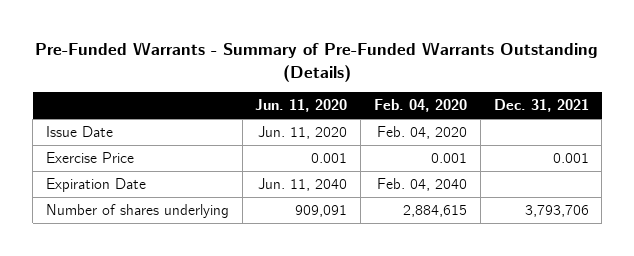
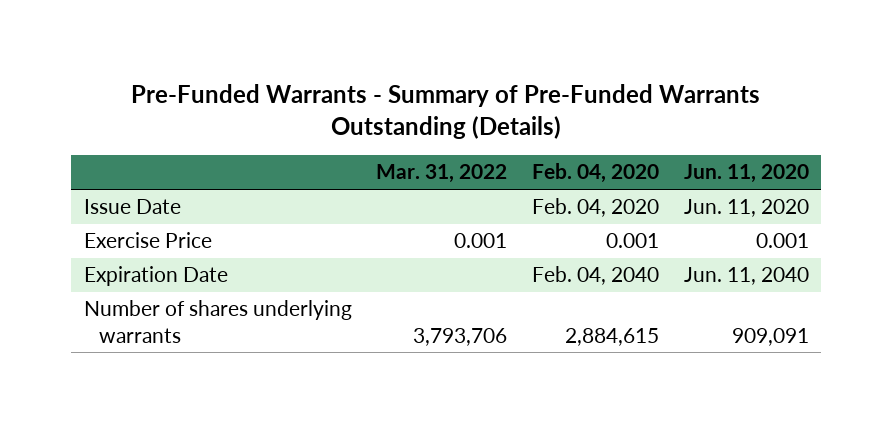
[493,99,589,113] Dec. 31, 2021 -> none
none -> [376,164,508,184] Mar. 31, 2022
[45,203,229,218] Number of shares underlying -> [83,300,352,343] Number of shares underlying warrants

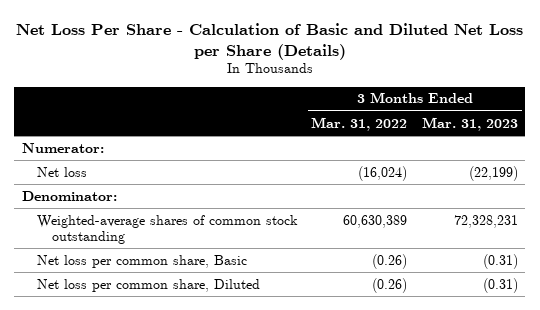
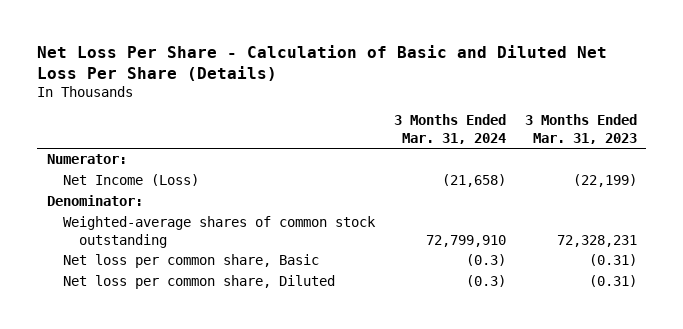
[15,22,523,60] Net Loss Per Share - Calculation of Basic and Diluted Net Loss per Share (Details) -> [37,44,608,81] Net Loss Per Share - Calculation of Basic and Diluted Net Loss Per Share (Details)
[311,116,408,131] Mar. 31, 2022 -> none
none -> [393,114,506,144] 3 Months Ended Mar. 31, 2024
[36,166,87,177] Net loss -> [62,174,199,187] Net Income (Loss)

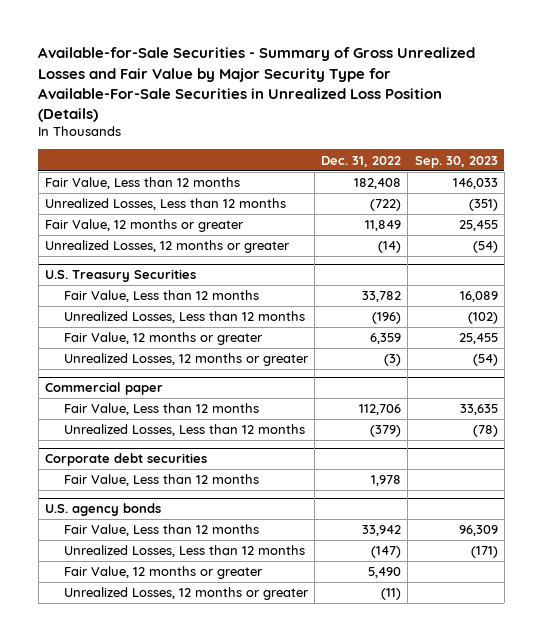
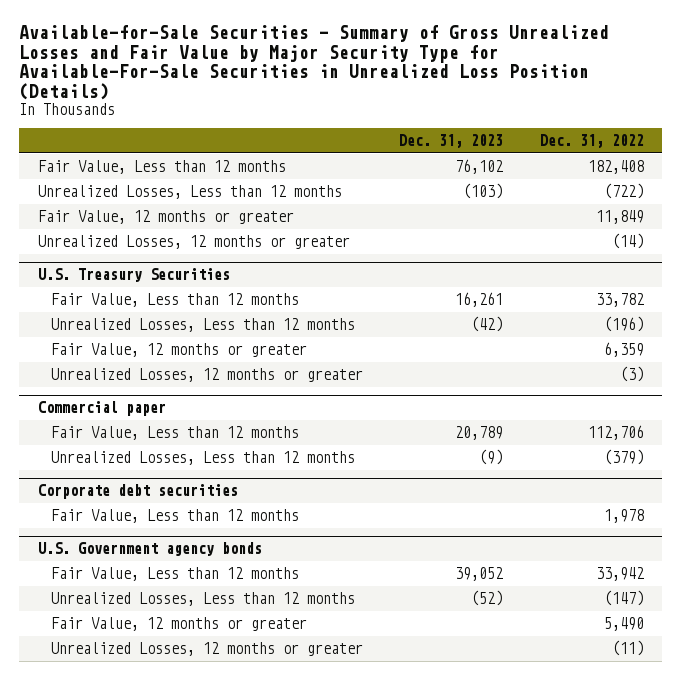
[414,155,498,168] Sep. 30, 2023 -> none
none -> [399,134,504,149] Dec. 31, 2023
[44,503,161,517] U.S. agency bonds -> [37,542,262,557] U.S. Government agency bonds

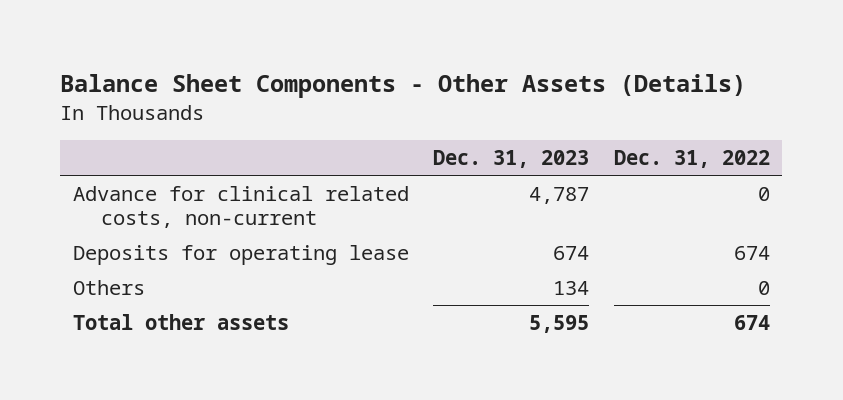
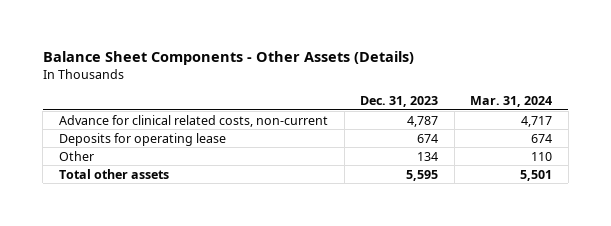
[614,150,771,169] Dec. 31, 2022 -> none
none -> [470,96,553,108] Mar. 31, 2024
[72,280,145,296] Others -> [59,150,95,161] Other

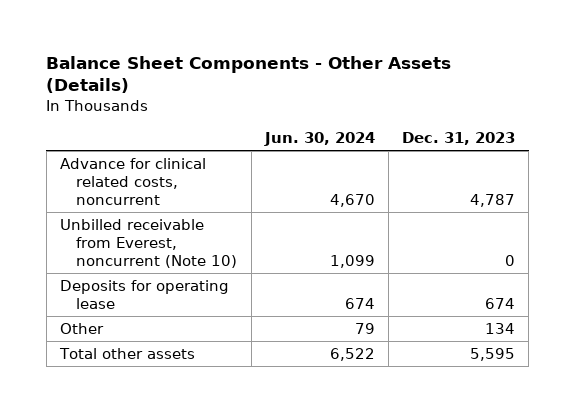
[470,96,553,108] Mar. 31, 2024 -> none
none -> [263,132,375,147] Jun. 30, 2024
[59,114,329,127] Advance for clinical related costs, non-current -> [59,157,206,205] Advance for clinical related costs, noncurrent
none -> [59,218,238,268] Unbilled receivable from Everest, noncurrent (Note 10)

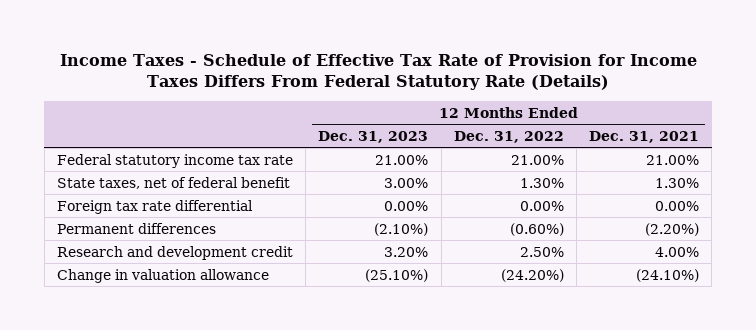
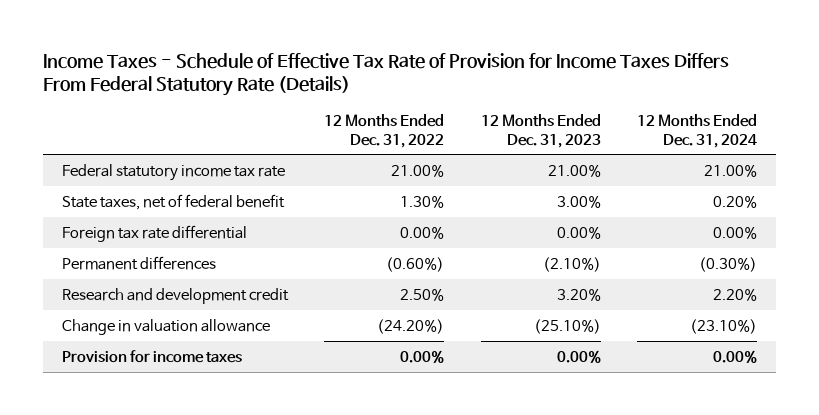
[588,130,699,143] Dec. 31, 2021 -> none
none -> [637,113,758,148] 12 Months Ended Dec. 31, 2024
none -> [61,349,242,363] Provision for income taxes

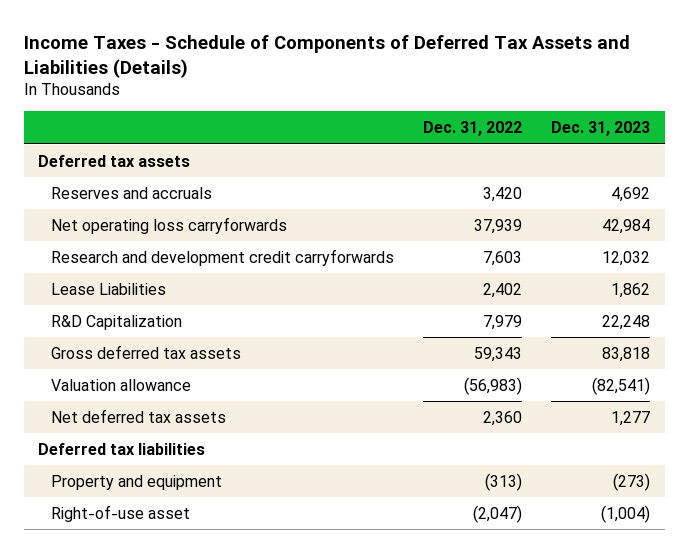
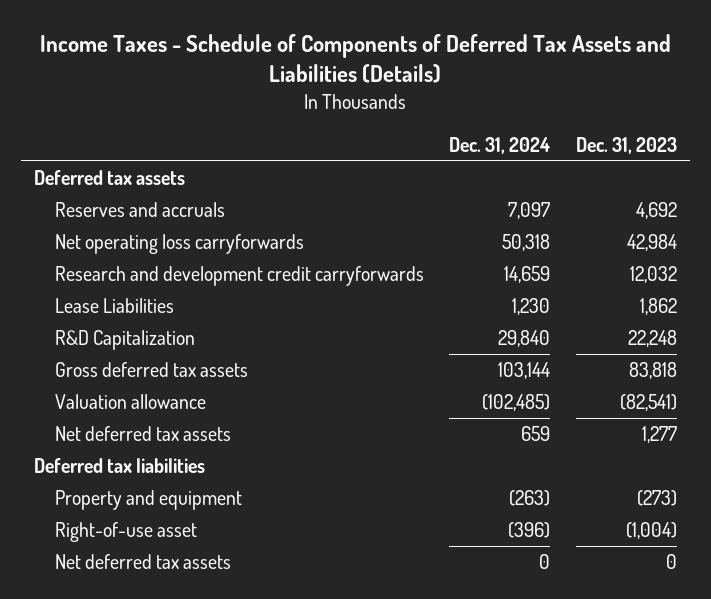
[423,121,523,137] Dec. 31, 2022 -> none
none -> [449,136,551,154] Dec. 31, 2024
none -> [54,554,231,570] Net deferred tax assets

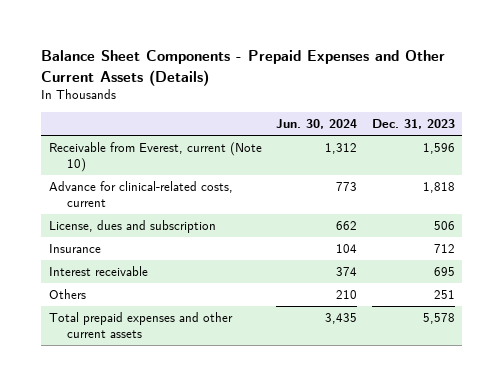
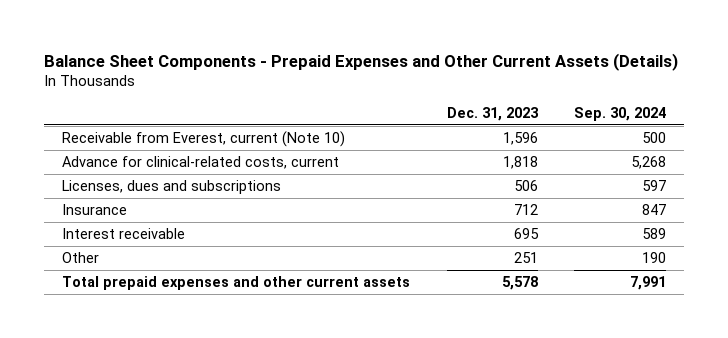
[276,119,358,130] Jun. 30, 2024 -> none
none -> [573,106,666,121] Sep. 30, 2024
[48,220,216,234] License, dues and subscription -> [62,180,282,195] Licenses, dues and subscriptions
[48,289,86,300] Others -> [62,252,100,264] Other

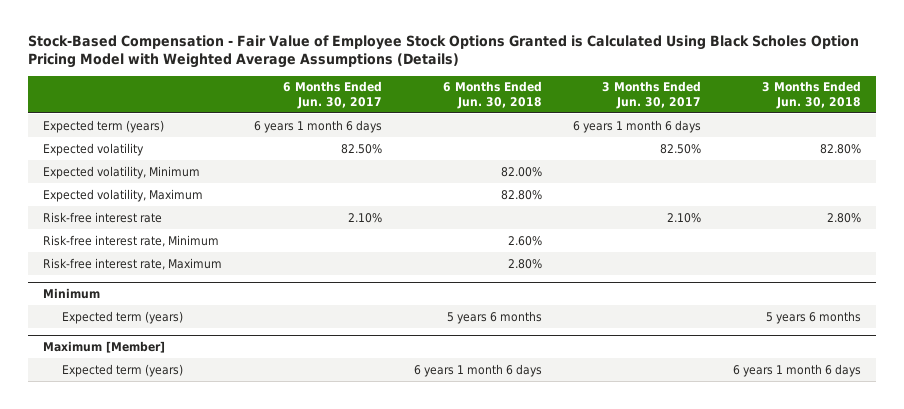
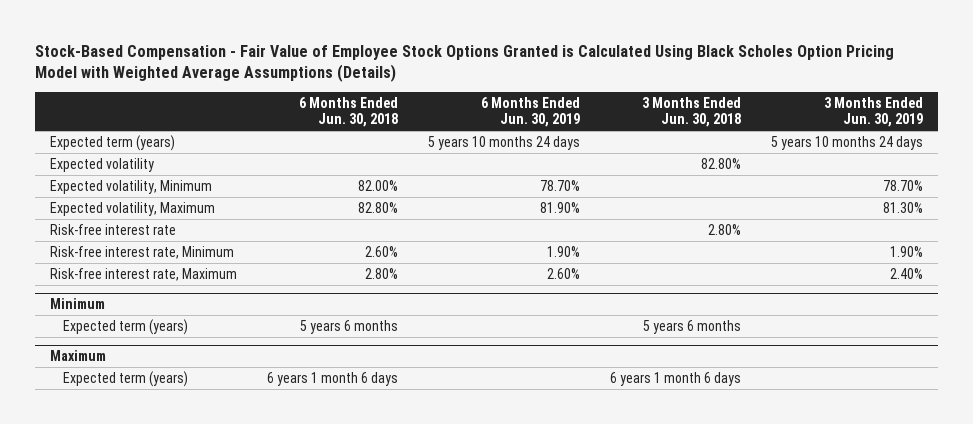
[282,81,382,109] 6 Months Ended Jun. 30, 2017 -> none
[602,81,702,109] 3 Months Ended Jun. 30, 2017 -> none
none -> [481,97,581,128] 6 Months Ended Jun. 30, 2019
none -> [824,97,924,128] 3 Months Ended Jun. 30, 2019
[43,340,166,353] Maximum [Member] -> [49,349,106,361] Maximum

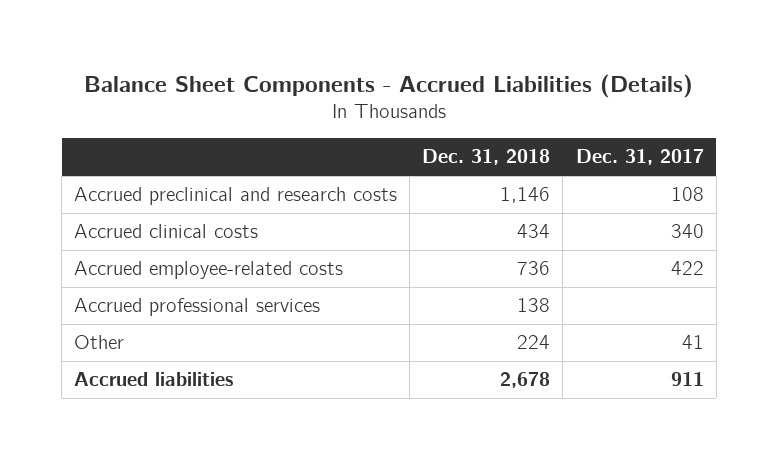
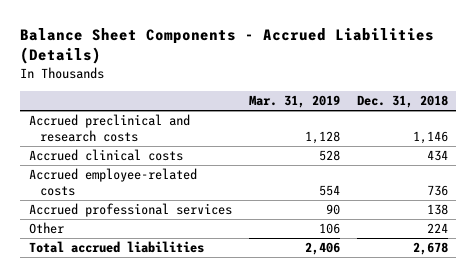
[575,149,704,166] Dec. 31, 2017 -> none
none -> [248,94,340,108] Mar. 31, 2019
[74,372,234,387] Accrued liabilities -> [28,241,204,254] Total accrued liabilities

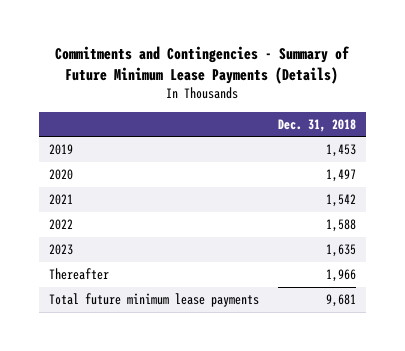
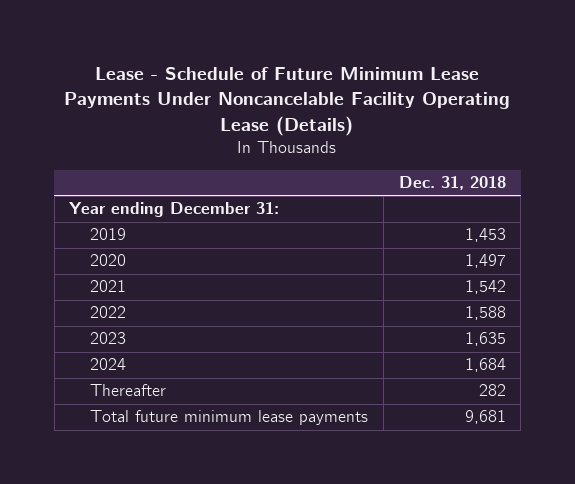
[55,46,351,85] Commitments and Contingencies - Summary of Future Minimum Lease Payments (Details) -> [64,66,511,136] Lease - Schedule of Future Minimum Lease Payments Under Noncancelable Facility Operating Lease (Details)
none -> [69,202,280,218] Year ending December 31:
none -> [90,358,127,371] 2024
[326,268,357,282] 1,966 -> [478,384,506,397] 282

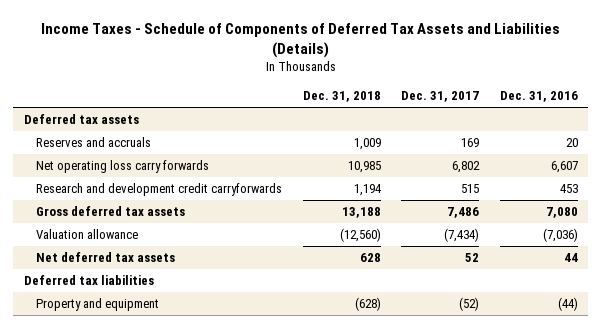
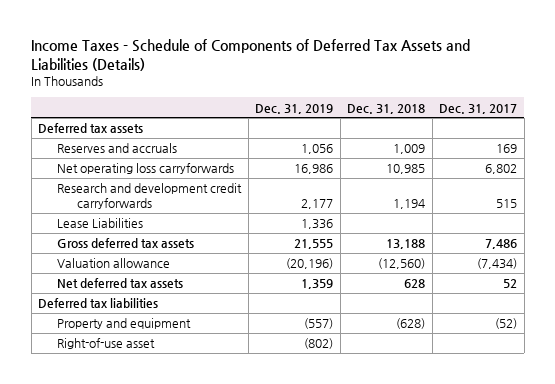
[499,91,578,103] Dec. 31, 2016 -> none
none -> [255,103,334,114] Dec. 31, 2019
[36,160,210,174] Net operating loss carry forwards -> [57,163,235,175] Net operating loss carryforwards
none -> [57,218,144,229] Lease Liabilities
none -> [57,338,156,350] Right-of-use asset

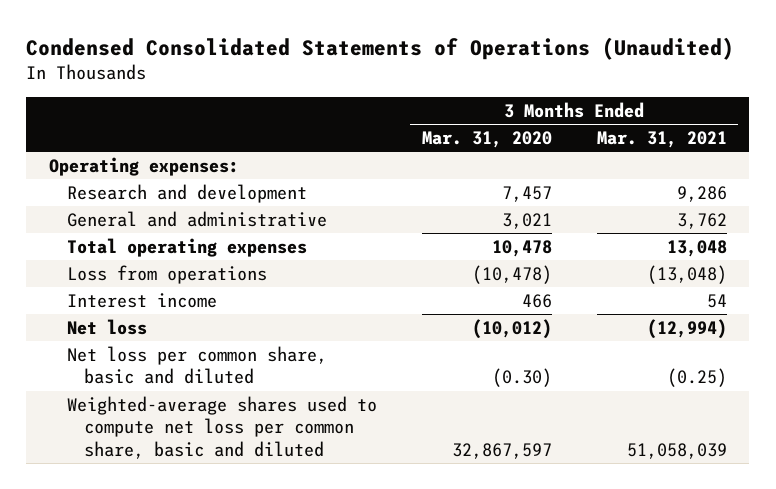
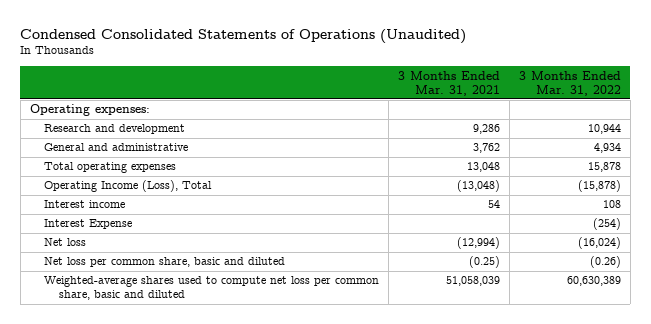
[421,131,552,149] Mar. 31, 2020 -> none
none -> [518,70,621,96] 3 Months Ended Mar. 31, 2022
[66,264,267,284] Loss from operations -> [44,180,213,193] Operating Income (Loss), Total
none -> [44,219,133,230] Interest Expense

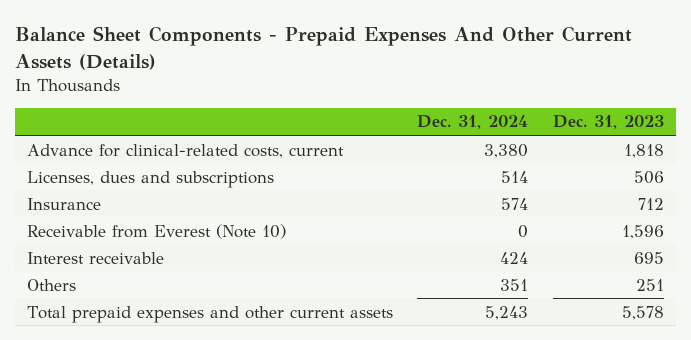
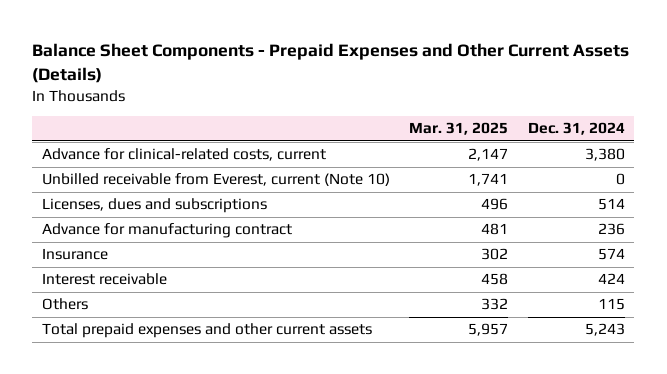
[15,26,633,70] Balance Sheet Components - Prepaid Expenses And Other Current Assets (Details) -> [32,43,630,84] Balance Sheet Components - Prepaid Expenses and Other Current Assets (Details)
[552,115,664,130] Dec. 31, 2023 -> none
none -> [409,122,509,136] Mar. 31, 2025
none -> [41,173,390,187] Unbilled receivable from Everest, current (Note 10)
none -> [41,223,292,239] Advance for manufacturing contract
[27,223,287,239] Receivable from Everest (Note 10) -> none
[500,278,529,291] 351 -> [597,298,625,311] 115

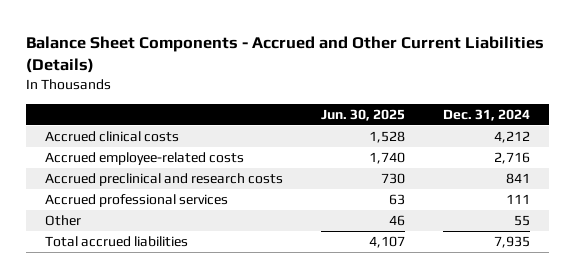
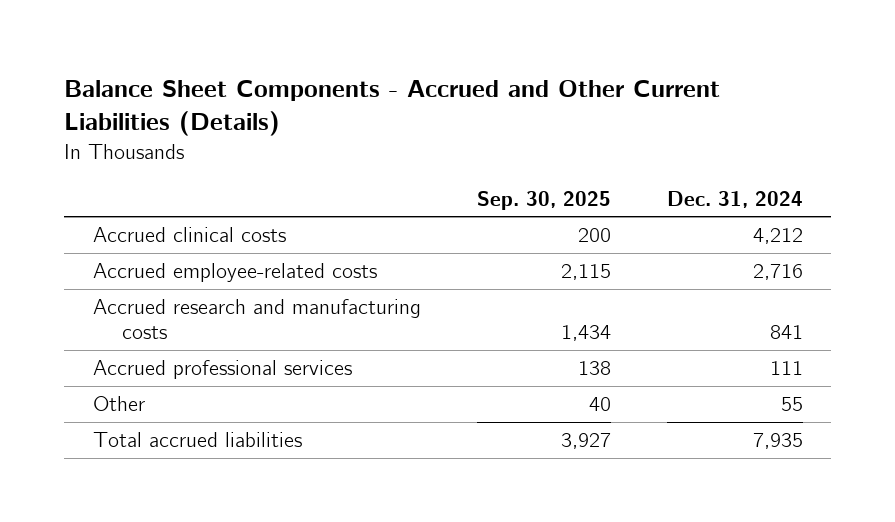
[321,108,406,121] Jun. 30, 2025 -> none
none -> [476,190,611,210] Sep. 30, 2025
[44,173,283,187] Accrued preclinical and research costs -> [92,299,421,339] Accrued research and manufacturing costs

